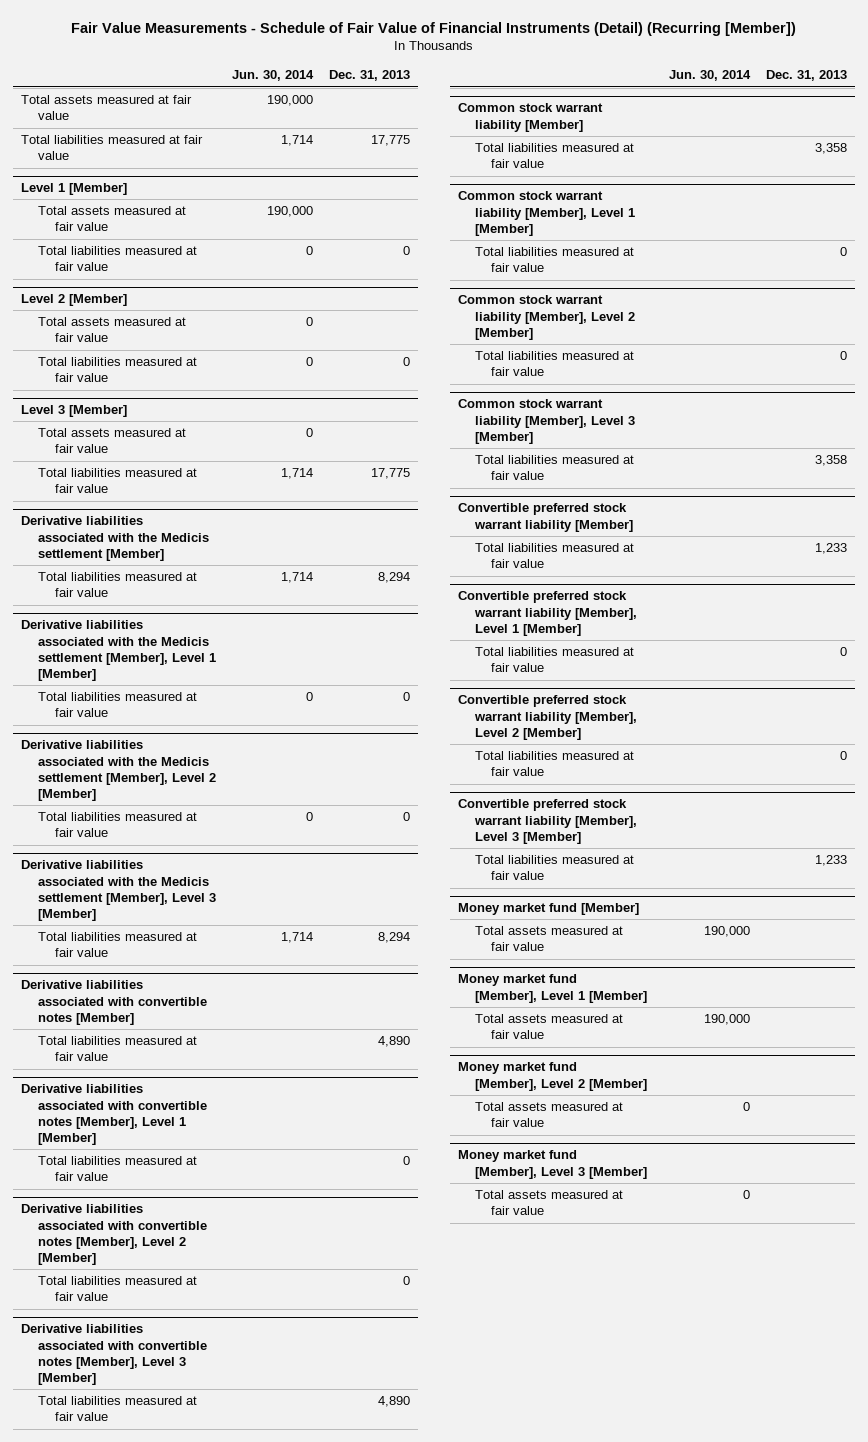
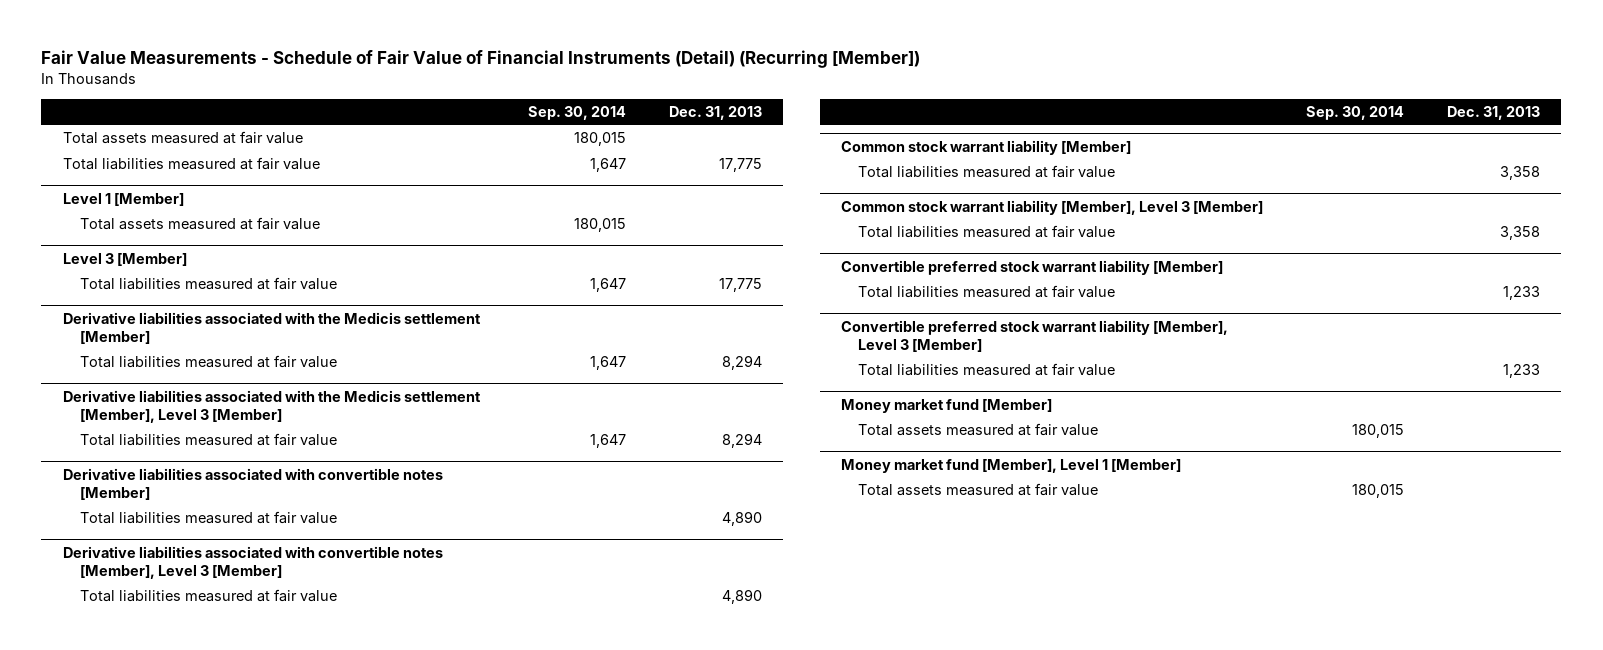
[231,70,314,82] Jun. 30, 2014 -> none
none -> [527,105,626,120] Sep. 30, 2014
[37,246,197,272] Total liabilities measured at fair value -> none
[21,294,128,307] Level 2 [Member] -> none
[37,317,186,343] Total assets measured at fair value -> none
[37,357,197,383] Total liabilities measured at fair value -> none
[37,428,186,454] Total assets measured at fair value -> none
[21,620,216,682] Derivative liabilities associated with the Medicis settlement [Member], Level 1 [Member] -> none
[37,692,197,718] Total liabilities measured at fair value -> none
[21,740,216,802] Derivative liabilities associated with the Medicis settlement [Member], Level 2 [Member] -> none
[37,812,197,838] Total liabilities measured at fair value -> none
[21,1084,207,1146] Derivative liabilities associated with convertible notes [Member], Level 1 [Member] -> none
[37,1156,197,1182] Total liabilities measured at fair value -> none
[21,1204,207,1266] Derivative liabilities associated with convertible notes [Member], Level 2 [Member] -> none
[37,1276,197,1302] Total liabilities measured at fair value -> none
[458,191,635,236] Common stock warrant liability [Member], Level 1 [Member] -> none
[474,247,634,273] Total liabilities measured at fair value -> none
[458,295,635,340] Common stock warrant liability [Member], Level 2 [Member] -> none
[474,351,634,377] Total liabilities measured at fair value -> none
[458,591,637,636] Convertible preferred stock warrant liability [Member], Level 1 [Member] -> none
[474,647,634,673] Total liabilities measured at fair value -> none
[458,695,637,740] Convertible preferred stock warrant liability [Member], Level 2 [Member] -> none
[474,751,634,777] Total liabilities measured at fair value -> none
[458,1062,647,1091] Money market fund [Member], Level 2 [Member] -> none
[474,1102,623,1128] Total assets measured at fair value -> none
[458,1150,647,1179] Money market fund [Member], Level 3 [Member] -> none
[474,1190,623,1216] Total assets measured at fair value -> none

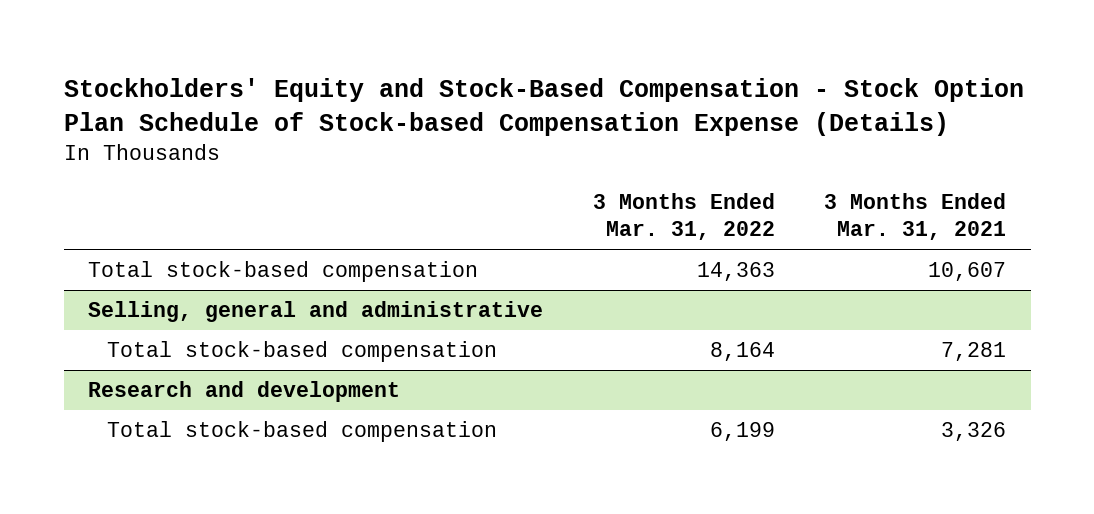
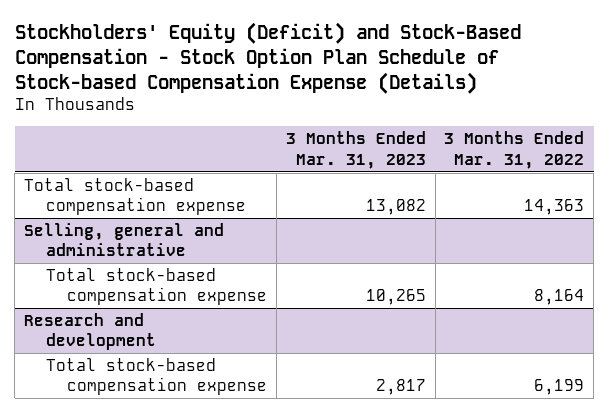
[63,78,1024,136] Stockholders' Equity and Stock-Based Compensation - Stock Option Plan Schedule of Stock-based Compensation Expense (Details) -> [14,22,521,94] Stockholders' Equity (Deficit) and Stock-Based Compensation - Stock Option Plan Schedule of Stock-based Compensation Expense (Details)
[824,193,1007,241] 3 Months Ended Mar. 31, 2021 -> none
none -> [285,131,426,169] 3 Months Ended Mar. 31, 2023
[88,261,479,283] Total stock-based compensation -> [23,177,246,216] Total stock-based compensation expense
[106,341,497,363] Total stock-based compensation -> [45,267,268,306] Total stock-based compensation expense
[106,421,497,443] Total stock-based compensation -> [45,357,268,396] Total stock-based compensation expense

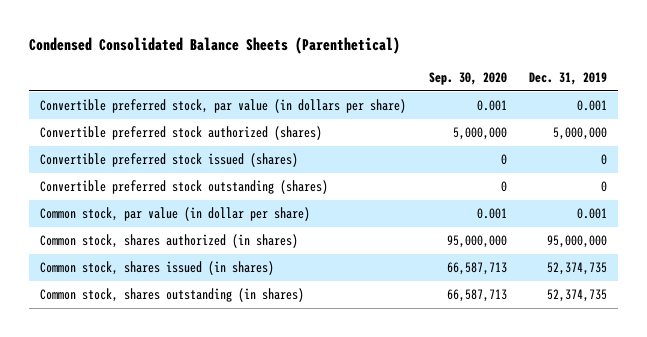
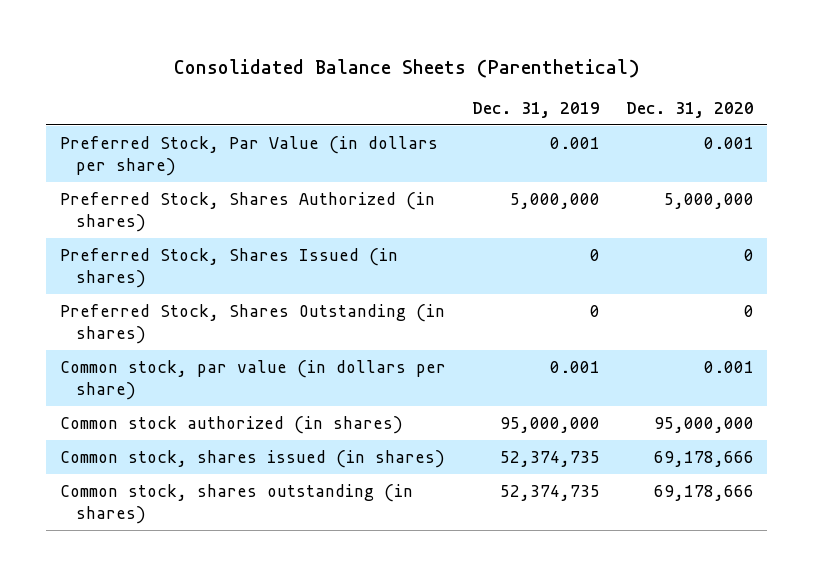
[28,36,400,54] Condensed Consolidated Balance Sheets (Parenthetical) -> [173,58,640,78] Consolidated Balance Sheets (Parenthetical)
[428,71,507,85] Sep. 30, 2020 -> none
none -> [625,102,754,119] Dec. 31, 2020
[40,99,407,114] Convertible preferred stock, par value (in dollars per share) -> [59,135,438,176] Preferred Stock, Par Value (in dollars per share)
[40,126,323,141] Convertible preferred stock authorized (shares) -> [59,191,435,232] Preferred Stock, Shares Authorized (in shares)
[40,153,299,168] Convertible preferred stock issued (shares) -> [59,247,398,288] Preferred Stock, Shares Issued (in shares)
[40,180,329,195] Convertible preferred stock outstanding (shares) -> [59,303,445,344] Preferred Stock, Shares Outstanding (in shares)
[40,207,311,222] Common stock, par value (in dollar per share) -> [59,359,446,400] Common stock, par value (in dollars per share)
[40,234,299,249] Common stock, shares authorized (in shares) -> [59,415,403,434] Common stock authorized (in shares)

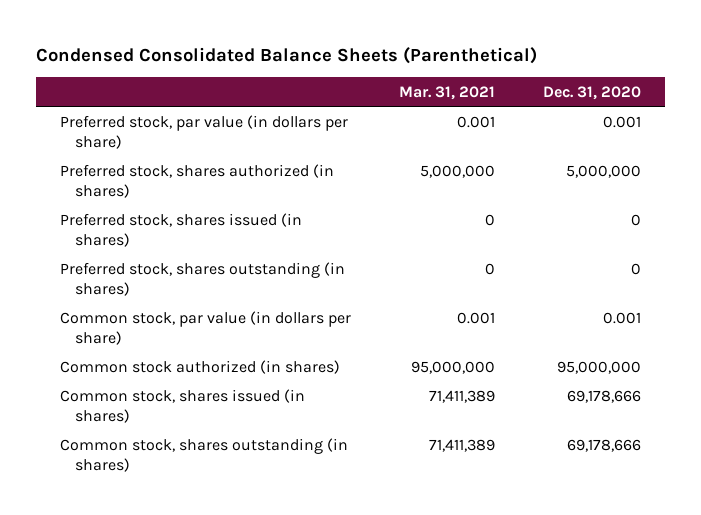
[173,58,640,78] Consolidated Balance Sheets (Parenthetical) -> [36,47,538,65] Condensed Consolidated Balance Sheets (Parenthetical)
[471,102,600,119] Dec. 31, 2019 -> none
none -> [398,86,495,101] Mar. 31, 2021
[59,135,438,176] Preferred Stock, Par Value (in dollars per share) -> [59,114,348,150] Preferred stock, par value (in dollars per share)
[59,191,435,232] Preferred Stock, Shares Authorized (in shares) -> [59,163,334,199] Preferred stock, shares authorized (in shares)
[59,247,398,288] Preferred Stock, Shares Issued (in shares) -> [59,212,302,248] Preferred stock, shares issued (in shares)
[59,303,445,344] Preferred Stock, Shares Outstanding (in shares) -> [59,261,345,297] Preferred stock, shares outstanding (in shares)

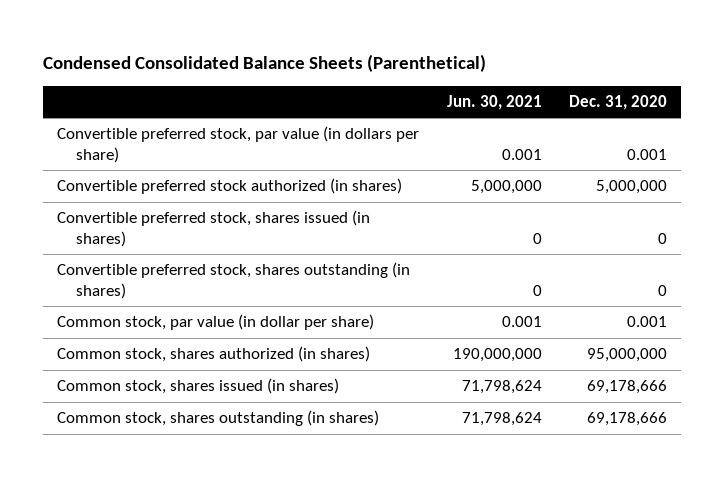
[398,86,495,101] Mar. 31, 2021 -> none
none -> [446,94,542,110] Jun. 30, 2021
[59,114,348,150] Preferred stock, par value (in dollars per share) -> [56,126,419,164] Convertible preferred stock, par value (in dollars per share)
[59,163,334,199] Preferred stock, shares authorized (in shares) -> [56,178,402,195] Convertible preferred stock authorized (in shares)
[59,212,302,248] Preferred stock, shares issued (in shares) -> [56,210,370,248] Convertible preferred stock, shares issued (in shares)
[59,261,345,297] Preferred stock, shares outstanding (in shares) -> [56,262,410,300] Convertible preferred stock, shares outstanding (in shares)
[59,310,351,346] Common stock, par value (in dollars per share) -> [56,314,374,331] Common stock, par value (in dollar per share)
[59,359,340,374] Common stock authorized (in shares) -> [56,346,370,363] Common stock, shares authorized (in shares)

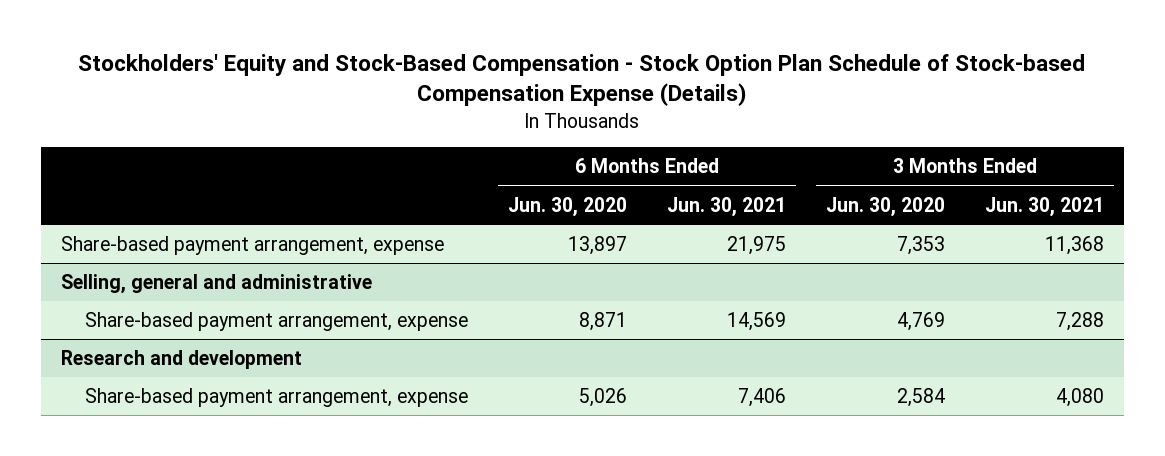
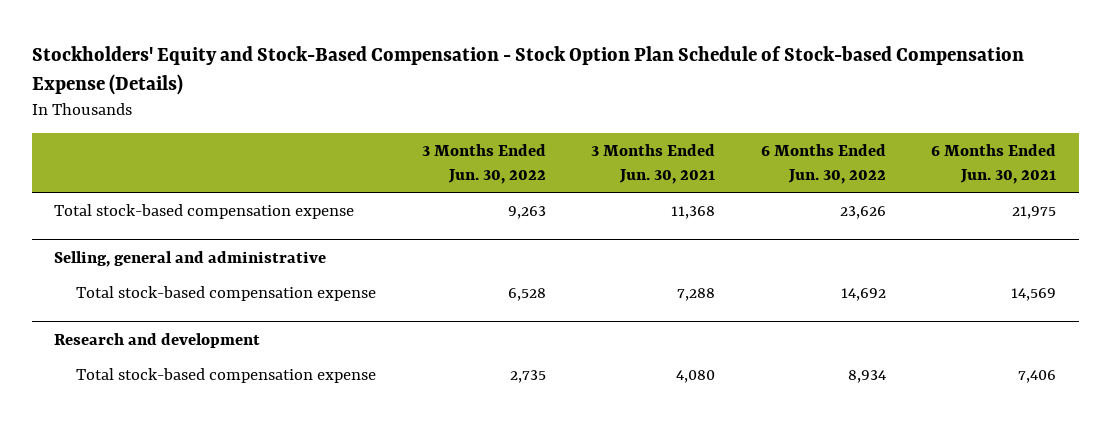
[508,196,628,217] Jun. 30, 2020 -> none
[825,196,945,217] Jun. 30, 2020 -> none
none -> [421,144,546,185] 3 Months Ended Jun. 30, 2022
none -> [760,144,886,185] 6 Months Ended Jun. 30, 2022
[60,236,444,256] Share-based payment arrangement, expense -> [54,204,355,220] Total stock-based compensation expense
[85,312,469,332] Share-based payment arrangement, expense -> [76,286,377,302] Total stock-based compensation expense
[85,388,469,408] Share-based payment arrangement, expense -> [76,368,377,384] Total stock-based compensation expense

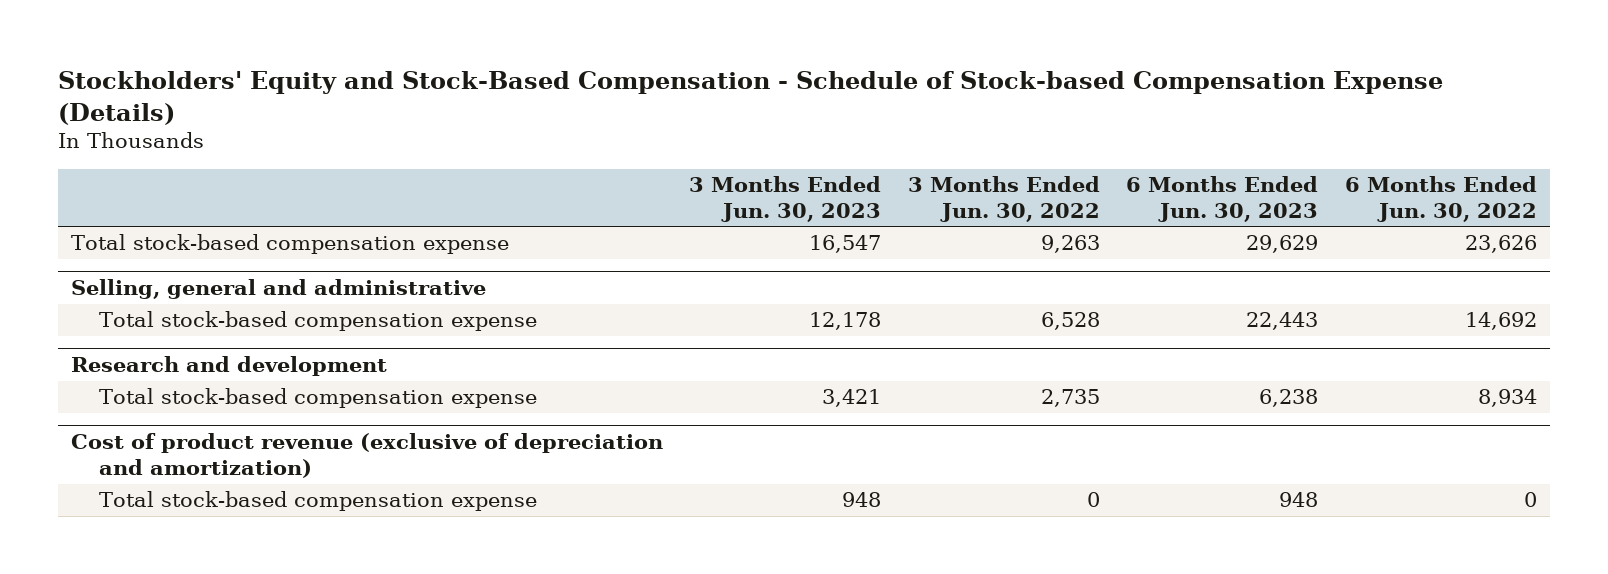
[31,45,1024,95] Stockholders' Equity and Stock-Based Compensation - Stock Option Plan Schedule of Stock-based Compensation Expense (Details) -> [57,71,1443,125] Stockholders' Equity and Stock-Based Compensation - Schedule of Stock-based Compensation Expense (Details)
[591,144,716,185] 3 Months Ended Jun. 30, 2021 -> none
[931,144,1057,185] 6 Months Ended Jun. 30, 2021 -> none
none -> [689,175,882,222] 3 Months Ended Jun. 30, 2023
none -> [1126,175,1319,222] 6 Months Ended Jun. 30, 2023
none -> [70,433,663,479] Cost of product revenue (exclusive of depreciation and amortization)
none -> [98,491,537,512] Total stock-based compensation expense

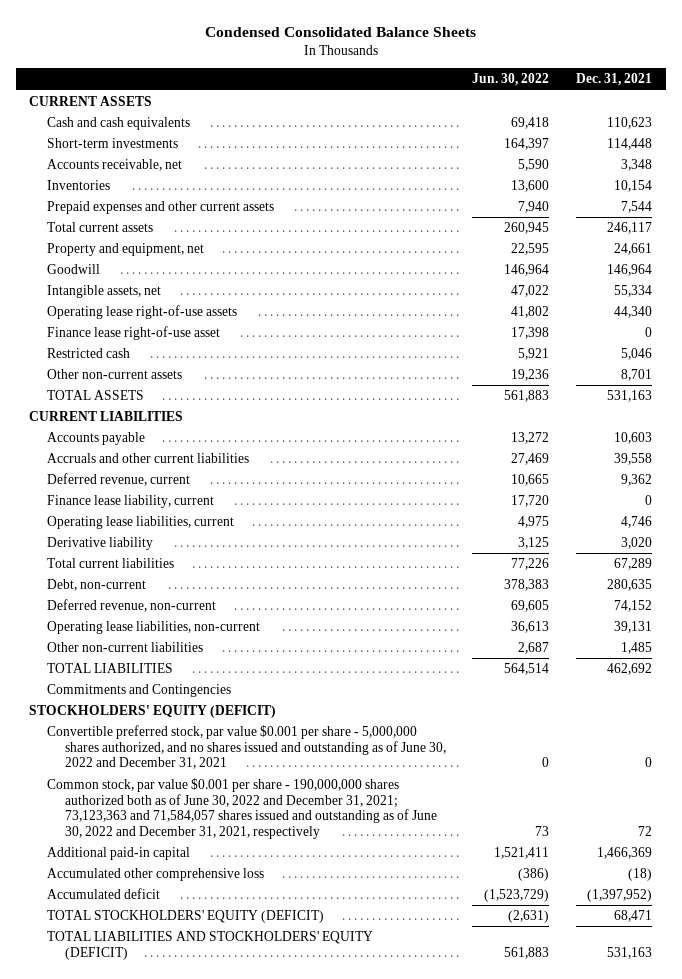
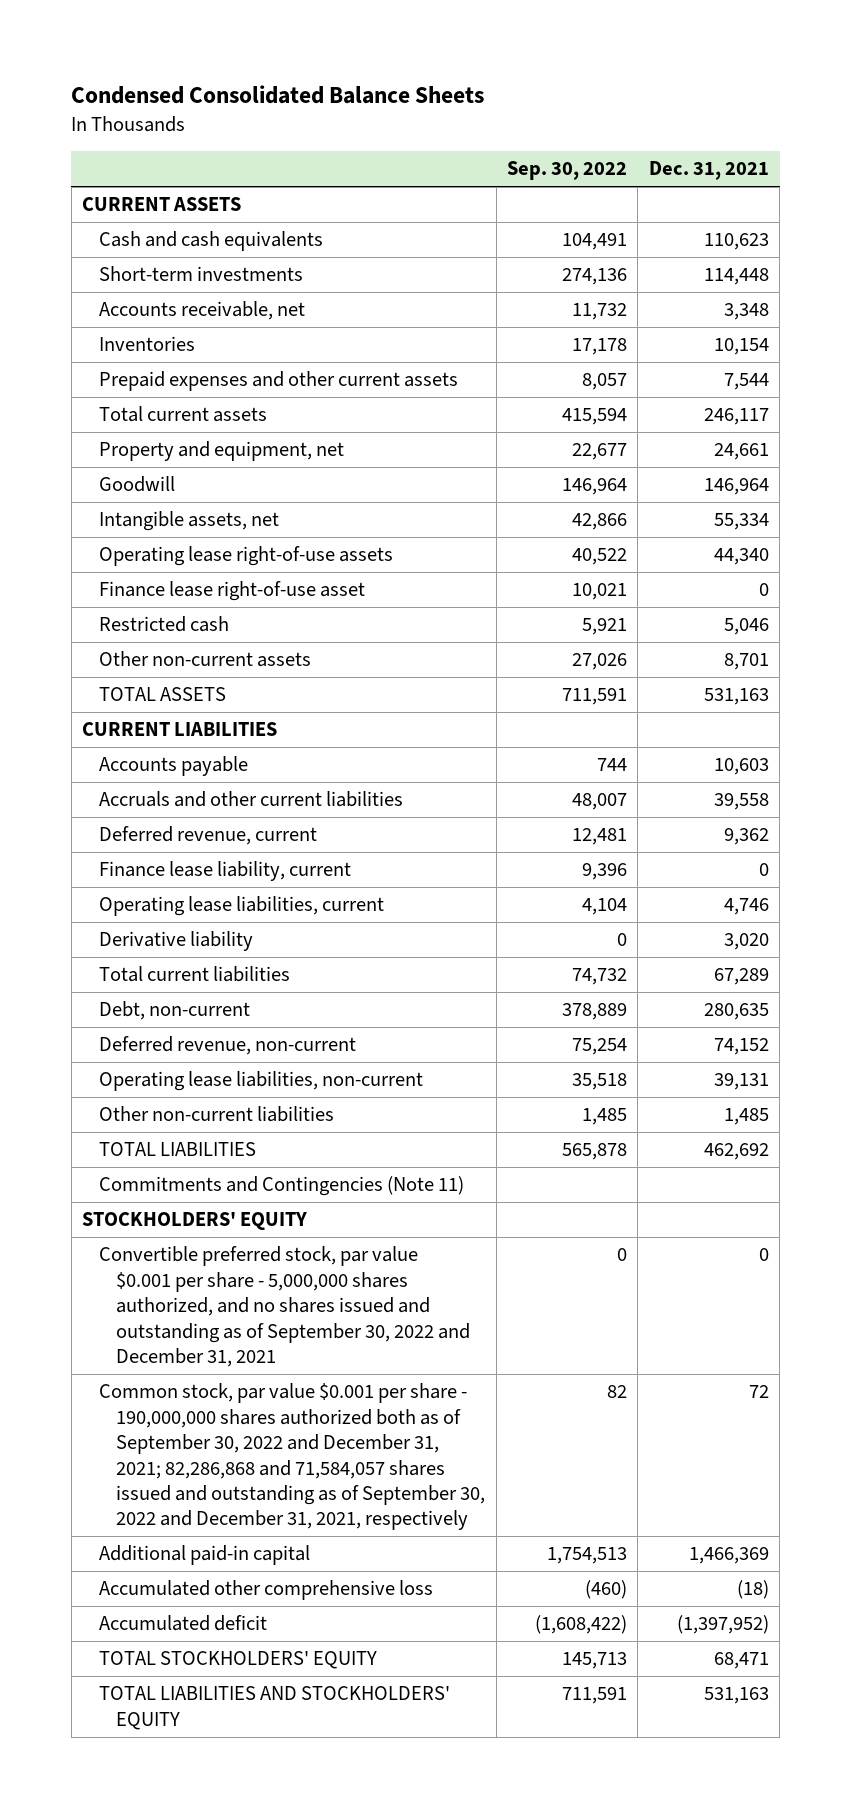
[472,73,550,87] Jun. 30, 2022 -> none
none -> [506,161,627,181] Sep. 30, 2022
[46,683,231,697] Commitments and Contingencies -> [99,1176,465,1197] Commitments and Contingencies (Note 11)
[29,704,277,718] STOCKHOLDERS' EQUITY (DEFICIT) -> [82,1212,308,1231] STOCKHOLDERS' EQUITY
[46,724,446,770] Convertible preferred stock, par value $0.001 per share - 5,000,000 shares authorized, and no shares issued and outstanding as of June 30, 2022 and December 31, 2021 -> [99,1246,471,1368] Convertible preferred stock, par value $0.001 per share - 5,000,000 shares authorized, and no shares issued and outstanding as of September 30, 2022 and December 31, 2021
[46,777,437,840] Common stock, par value $0.001 per share - 190,000,000 shares authorized both as of June 30, 2022 and December 31, 2021; 73,123,363 and 71,584,057 shares issued and outstanding as of June 30, 2022 and December 31, 2021, respectively -> [99,1383,486,1531] Common stock, par value $0.001 per share - 190,000,000 shares authorized both as of September 30, 2022 and December 31, 2021; 82,286,868 and 71,584,057 shares issued and outstanding as of September 30, 2022 and December 31, 2021, respectively
[46,909,324,923] TOTAL STOCKHOLDERS' EQUITY (DEFICIT) -> [99,1651,378,1670] TOTAL STOCKHOLDERS' EQUITY
[46,930,373,960] TOTAL LIABILITIES AND STOCKHOLDERS' EQUITY (DEFICIT) -> [99,1686,451,1730] TOTAL LIABILITIES AND STOCKHOLDERS' EQUITY

